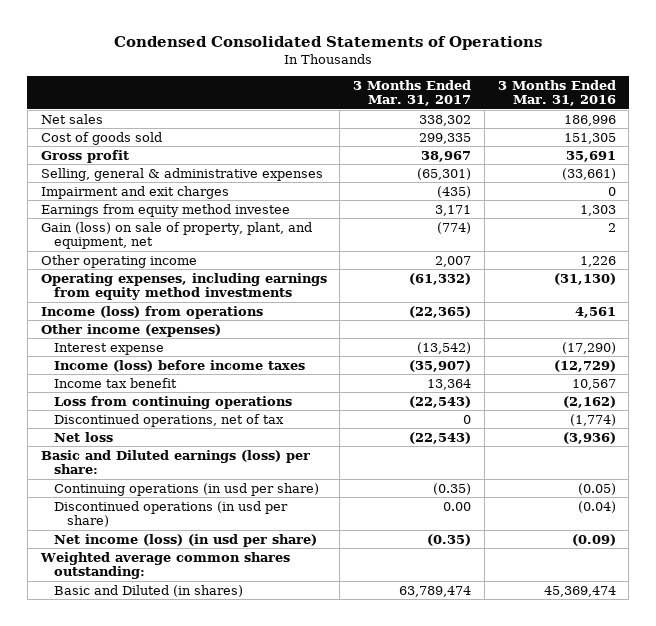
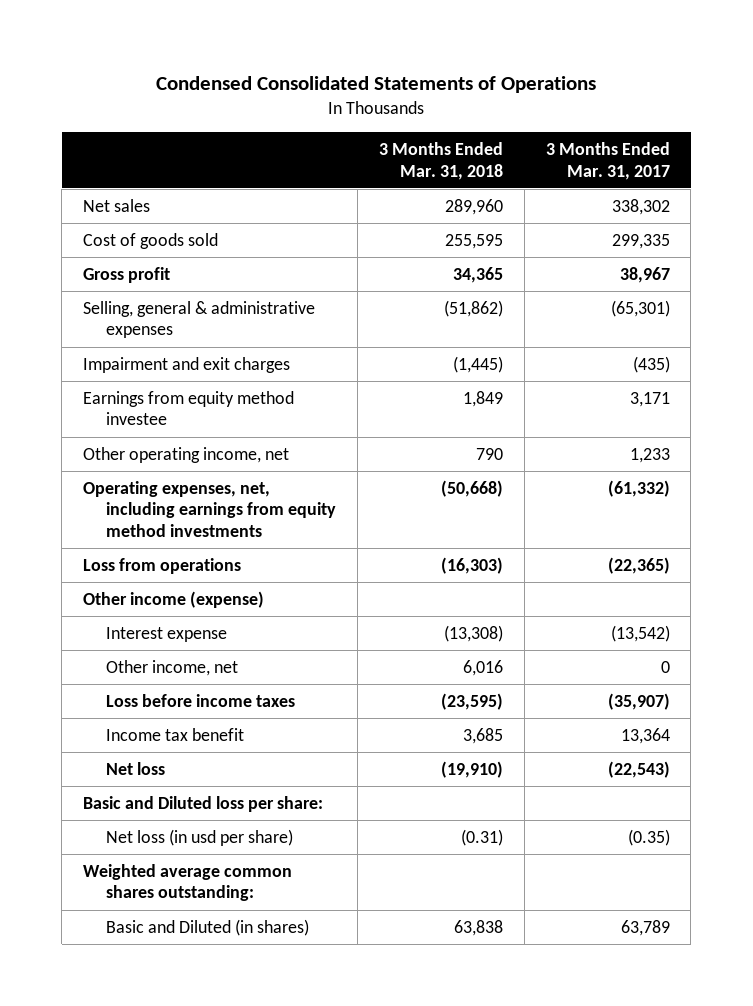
[497,79,616,107] 3 Months Ended Mar. 31, 2016 -> none
none -> [379,142,504,180] 3 Months Ended Mar. 31, 2018
[40,221,312,250] Gain (loss) on sale of property, plant, and equipment, net -> none
[40,254,197,268] Other operating income -> [82,447,289,464] Other operating income, net
[435,255,472,267] 2,007 -> [629,448,670,464] 1,233
[40,272,327,301] Operating expenses, including earnings from equity method investments -> [82,481,337,537] Operating expenses, net, including earnings from equity method investments
[40,305,263,319] Income (loss) from operations -> [82,558,241,575] Loss from operations
[40,323,221,337] Other income (expenses) -> [82,591,264,609] Other income (expense)
none -> [106,660,239,677] Other income, net
[53,359,305,372] Income (loss) before income taxes -> [106,694,296,708] Loss before income taxes
[53,395,292,409] Loss from continuing operations -> none
[53,413,284,427] Discontinued operations, net of tax -> none
[53,482,319,496] Continuing operations (in usd per share) -> none
[53,500,288,528] Discontinued operations (in usd per share) -> none
[40,449,310,475] Basic and Diluted earnings (loss) per share: -> [82,796,323,813] Basic and Diluted loss per share:
[53,533,317,547] Net income (loss) (in usd per share) -> [106,829,294,847] Net loss (in usd per share)
[399,585,472,597] 63,789,474 -> [620,920,670,937] 63,789

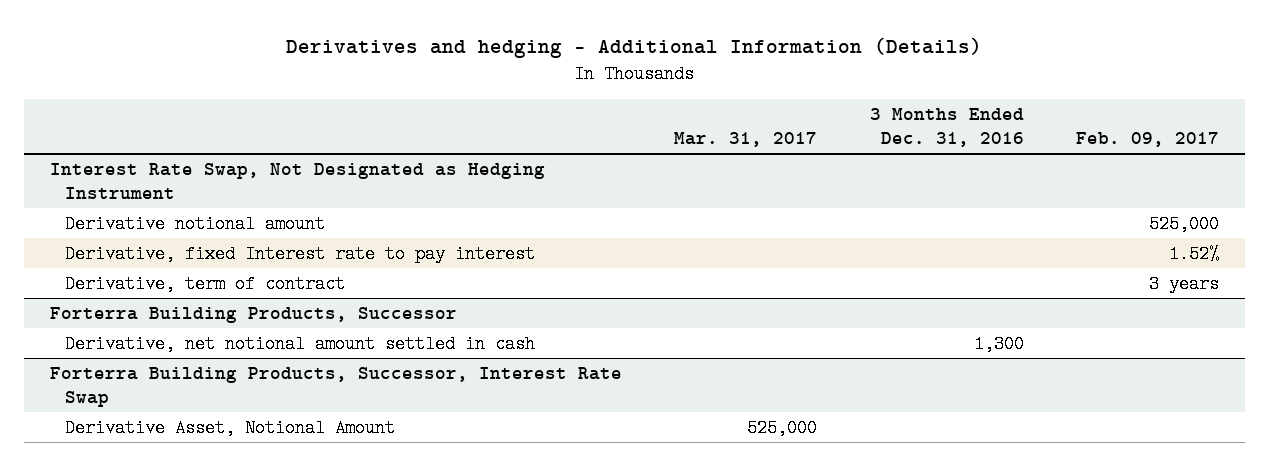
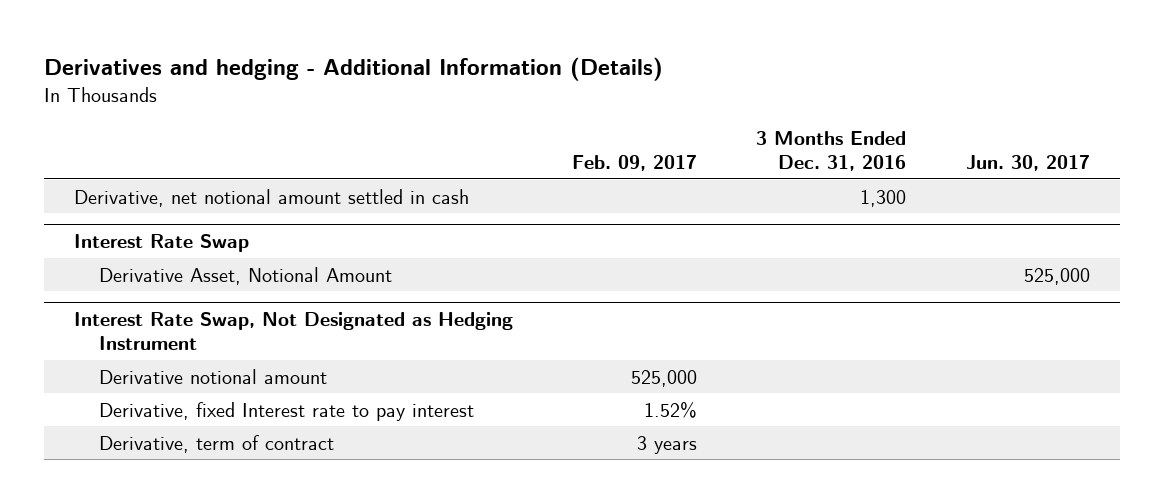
[674,131,818,147] Mar. 31, 2017 -> none
none -> [965,155,1090,172] Jun. 30, 2017
none -> [73,188,469,207] Derivative, net notional amount settled in cash
none -> [73,234,249,253] Interest Rate Swap
none -> [99,266,393,285] Derivative Asset, Notional Amount
[49,306,457,323] Forterra Building Products, Successor -> none
[64,334,535,353] Derivative, net notional amount settled in cash -> none
[49,366,622,408] Forterra Building Products, Successor, Interest Rate Swap -> none
[64,418,395,437] Derivative Asset, Notional Amount -> none

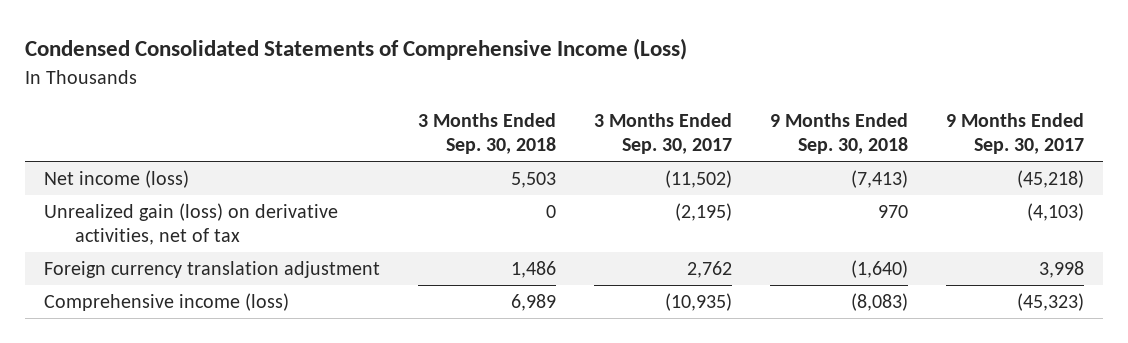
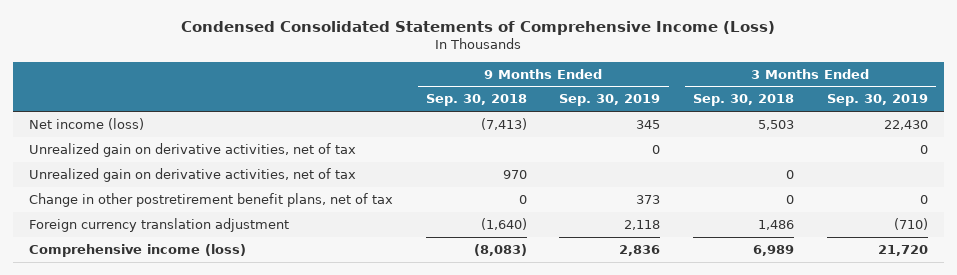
[594,112,733,155] 3 Months Ended Sep. 30, 2017 -> none
[945,112,1084,155] 9 Months Ended Sep. 30, 2017 -> none
none -> [559,94,661,107] Sep. 30, 2019
none -> [826,94,928,107] Sep. 30, 2019
none -> [29,142,357,157] Unrealized gain on derivative activities, net of tax
[44,202,339,246] Unrealized gain (loss) on derivative activities, net of tax -> [29,167,357,182] Unrealized gain on derivative activities, net of tax
none -> [29,192,394,207] Change in other postretirement benefit plans, net of tax

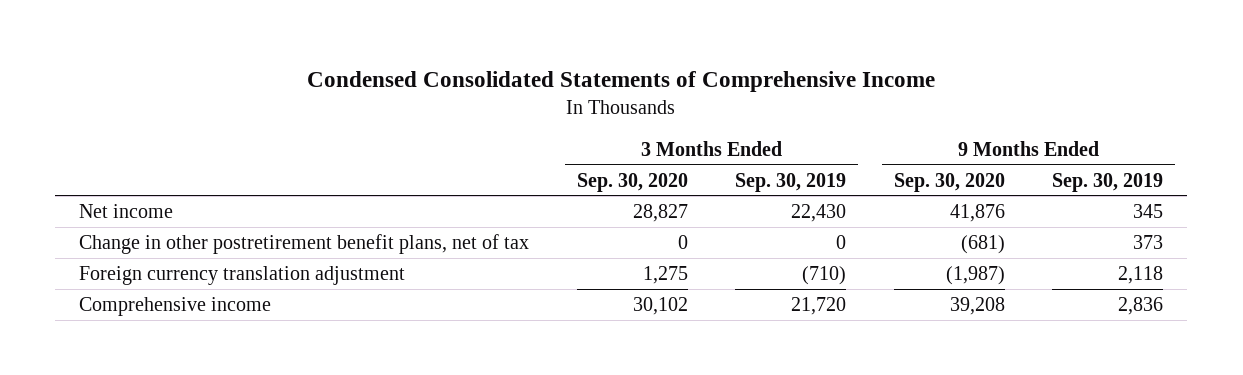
[181,21,776,36] Condensed Consolidated Statements of Comprehensive Income (Loss) -> [307,70,936,92] Condensed Consolidated Statements of Comprehensive Income
[425,94,527,107] Sep. 30, 2018 -> none
[693,94,795,107] Sep. 30, 2018 -> none
none -> [576,172,688,192] Sep. 30, 2020
none -> [893,172,1005,192] Sep. 30, 2020
[29,142,357,157] Unrealized gain on derivative activities, net of tax -> none
[29,167,357,182] Unrealized gain on derivative activities, net of tax -> none
[29,117,145,130] Net income (loss) -> [79,203,174,218] Net income
[29,243,247,257] Comprehensive income (loss) -> [79,296,272,316] Comprehensive income

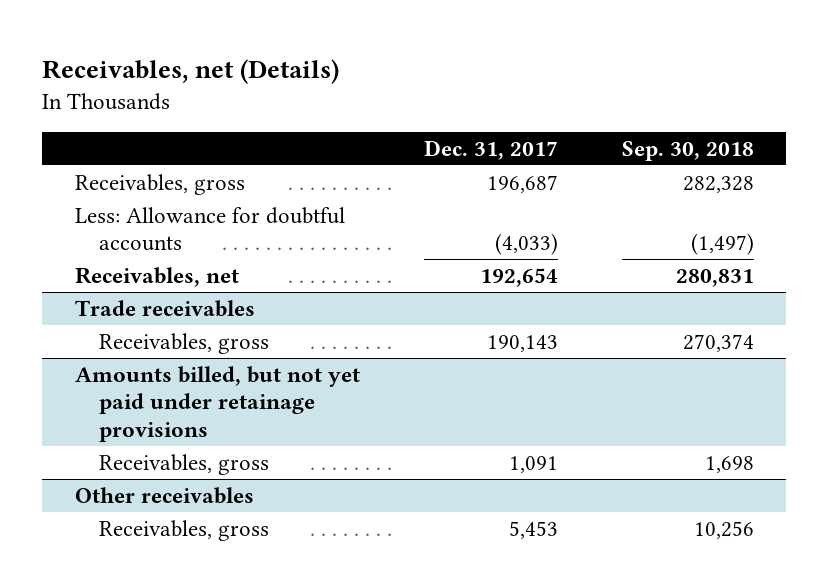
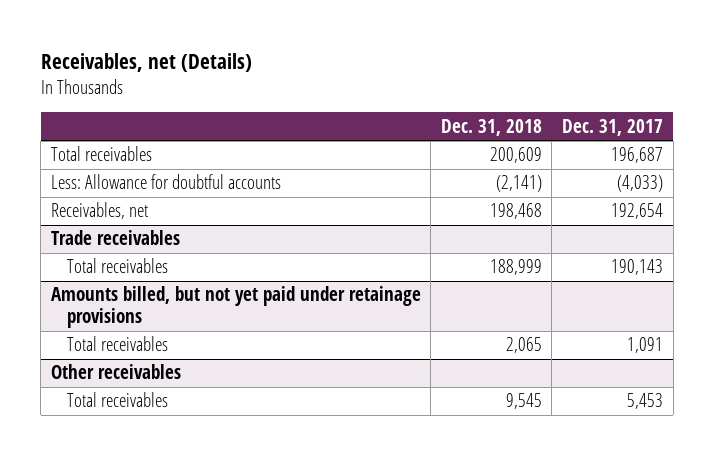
[622,140,755,161] Sep. 30, 2018 -> none
none -> [440,118,542,136] Dec. 31, 2018
[74,173,245,195] Receivables, gross -> [50,146,152,162] Total receivables
[98,332,269,354] Receivables, gross -> [66,258,168,274] Total receivables
[98,453,269,475] Receivables, gross -> [66,336,168,352] Total receivables
[98,519,269,541] Receivables, gross -> [66,392,168,408] Total receivables

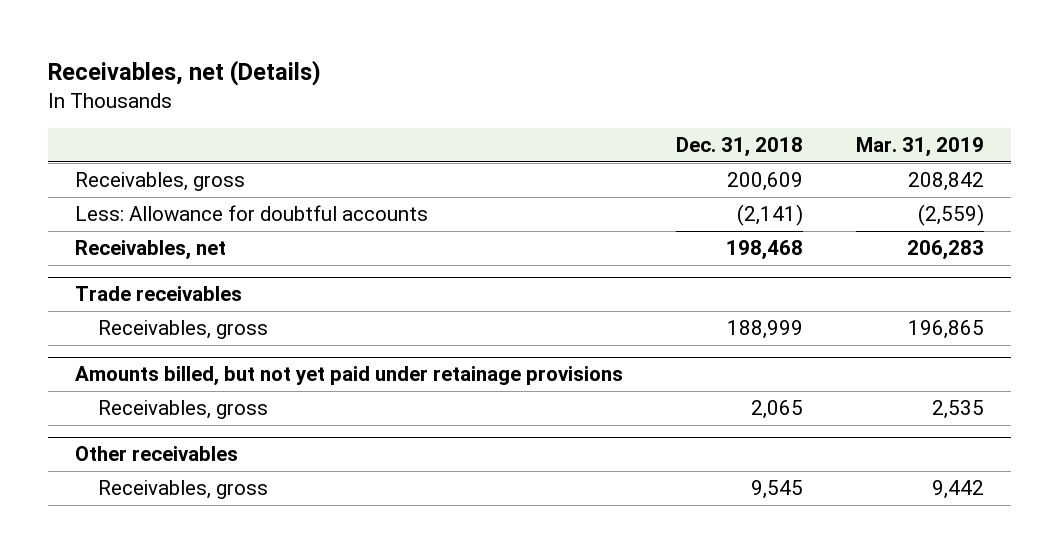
[562,118,664,136] Dec. 31, 2017 -> none
none -> [856,137,985,158] Mar. 31, 2019
[50,146,152,162] Total receivables -> [74,171,245,191] Receivables, gross
[66,258,168,274] Total receivables -> [97,319,268,339] Receivables, gross
[66,336,168,352] Total receivables -> [97,399,268,419] Receivables, gross
[66,392,168,408] Total receivables -> [97,479,268,499] Receivables, gross

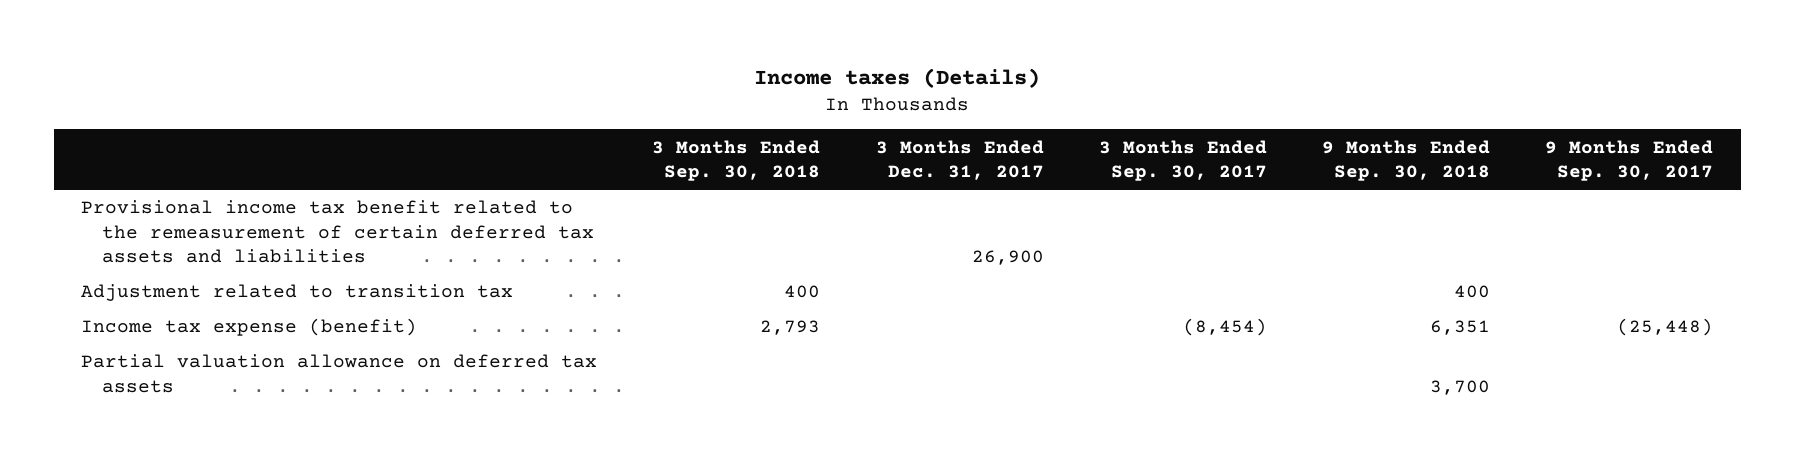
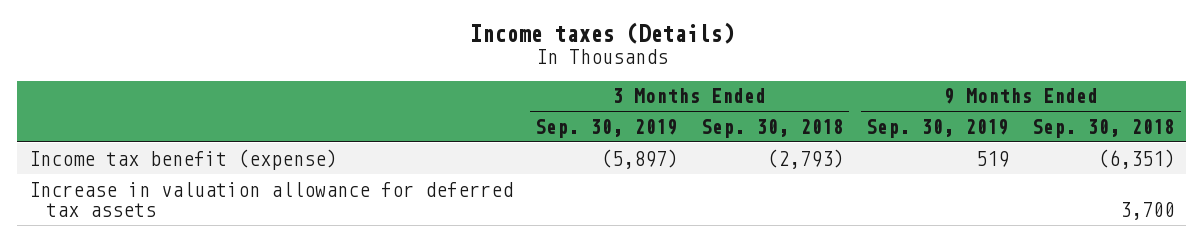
[875,139,1044,181] 3 Months Ended Dec. 31, 2017 -> none
[1098,139,1267,182] 3 Months Ended Sep. 30, 2017 -> none
[1544,139,1713,182] 9 Months Ended Sep. 30, 2017 -> none
none -> [535,118,679,138] Sep. 30, 2019
none -> [866,118,1010,138] Sep. 30, 2019
[81,200,594,264] Provisional income tax benefit related to the remeasurement of certain deferred tax assets and liabilities -> none
[81,284,514,302] Adjustment related to transition tax -> none
[81,318,418,337] Income tax expense (benefit) -> [28,148,337,170] Income tax benefit (expense)
[760,320,821,336] 2,793 -> [766,148,844,169] (2,793)
[1429,320,1490,336] 6,351 -> [1098,148,1176,169] (6,351)
[81,354,598,393] Partial valuation allowance on deferred tax assets -> [28,181,513,218] Increase in valuation allowance for deferred tax assets

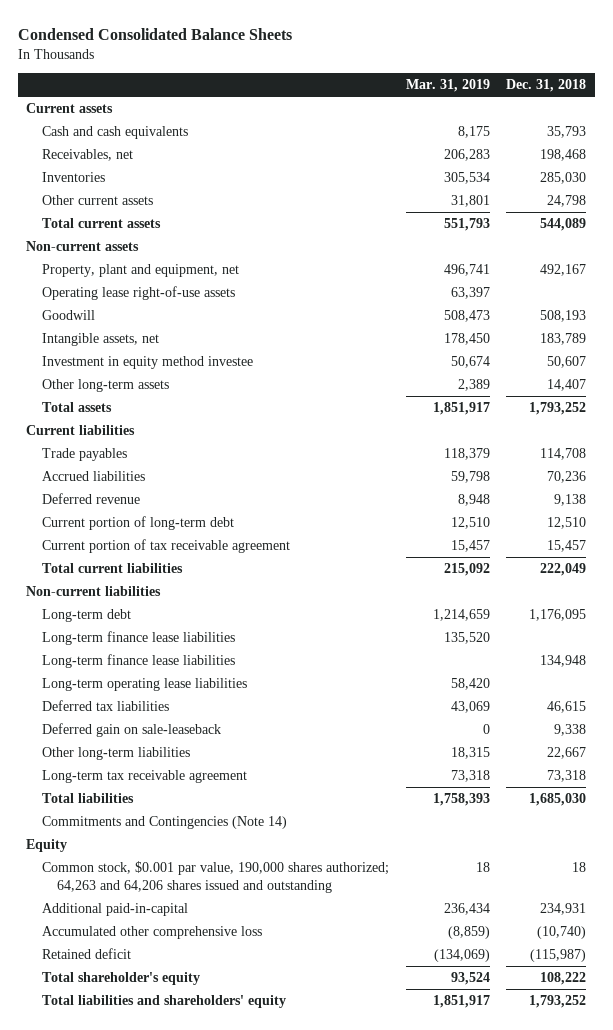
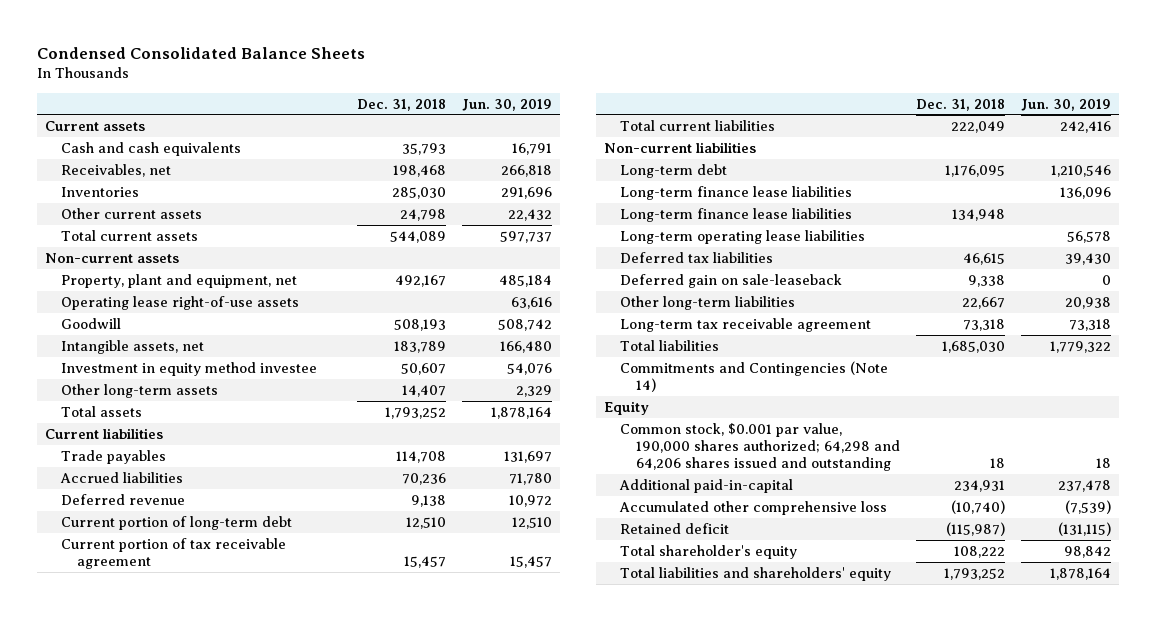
[405,78,490,92] Mar. 31, 2019 -> none
none -> [462,98,553,111] Jun. 30, 2019
[41,861,389,893] Common stock, $0.001 par value, 190,000 shares authorized; 64,263 and 64,206 shares issued and outstanding -> [620,422,901,472] Common stock, $0.001 par value, 190,000 shares authorized; 64,298 and 64,206 shares issued and outstanding

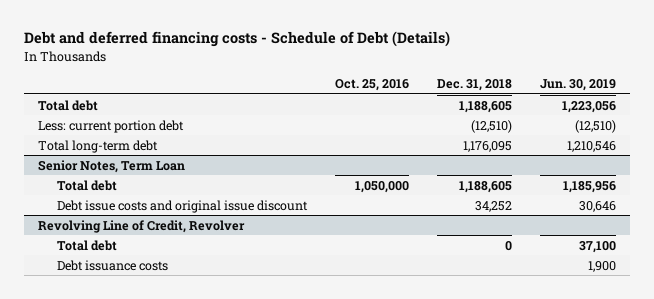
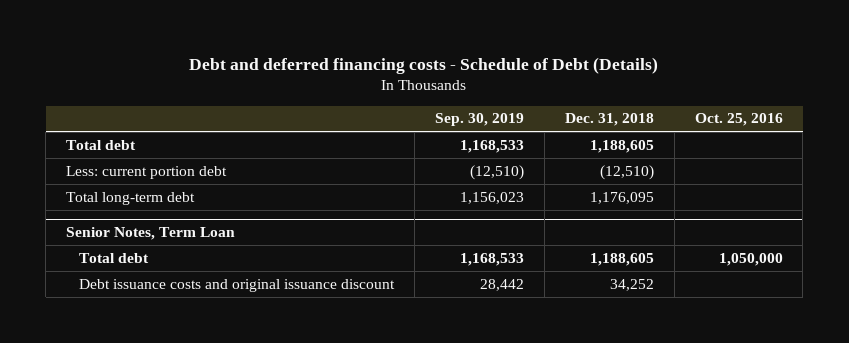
[539,79,616,92] Jun. 30, 2019 -> none
none -> [435,113,525,127] Sep. 30, 2019
[37,219,245,233] Revolving Line of Credit, Revolver -> none
[56,239,117,251] Total debt -> none
[56,259,168,271] Debt issuance costs -> none
[56,199,308,213] Debt issue costs and original issue discount -> [79,278,396,292] Debt issuance costs and original issuance discount

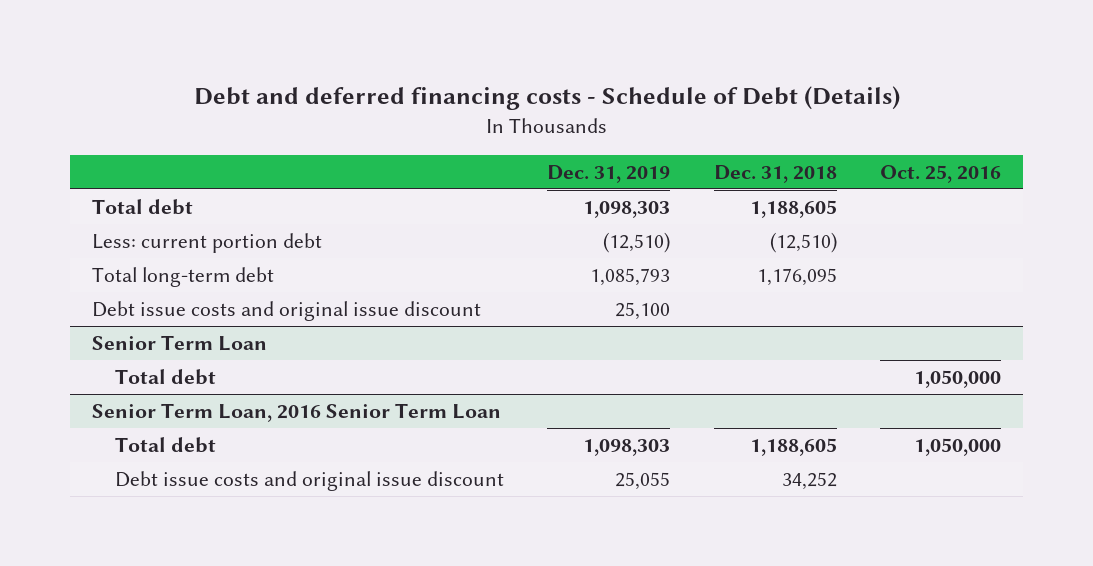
[435,113,525,127] Sep. 30, 2019 -> none
none -> [547,164,671,183] Dec. 31, 2019
none -> [91,300,481,321] Debt issue costs and original issue discount
[66,227,236,241] Senior Notes, Term Loan -> [91,334,267,351] Senior Term Loan
none -> [114,368,216,385] Total debt
none -> [91,402,501,422] Senior Term Loan, 2016 Senior Term Loan
[79,278,396,292] Debt issuance costs and original issuance discount -> [114,470,504,491] Debt issue costs and original issue discount

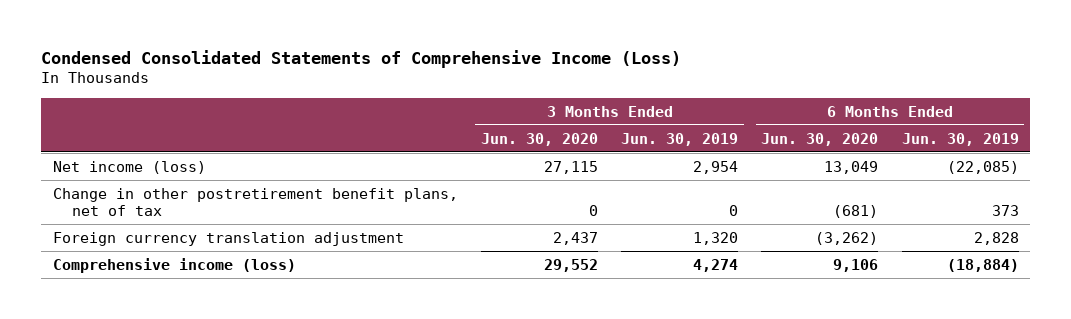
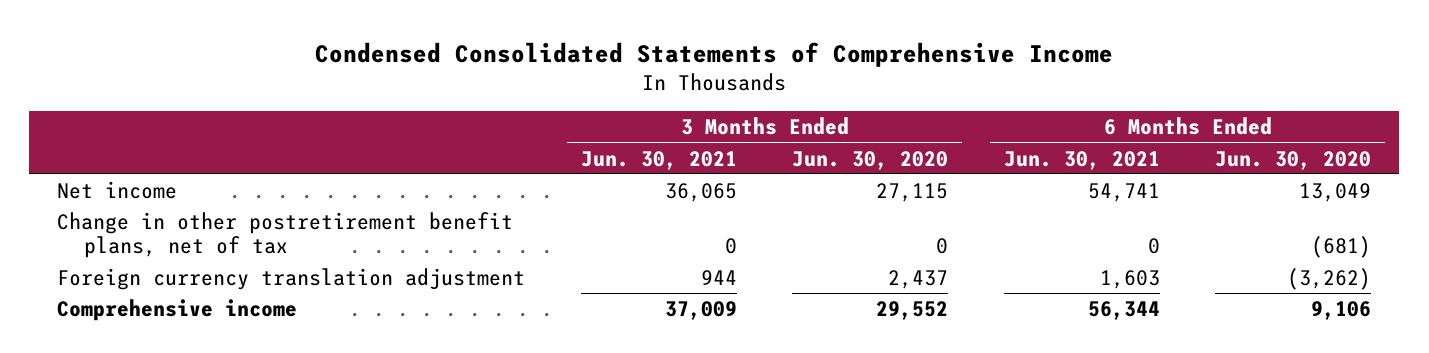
[41,49,682,68] Condensed Consolidated Statements of Comprehensive Income (Loss) -> [315,41,1114,67] Condensed Consolidated Statements of Comprehensive Income
[621,132,739,146] Jun. 30, 2019 -> none
[901,132,1019,146] Jun. 30, 2019 -> none
none -> [580,150,737,170] Jun. 30, 2021
none -> [1003,150,1160,170] Jun. 30, 2021
[52,160,206,174] Net income (loss) -> [57,180,178,199] Net income
[52,257,296,273] Comprehensive income (loss) -> [57,298,298,321] Comprehensive income

